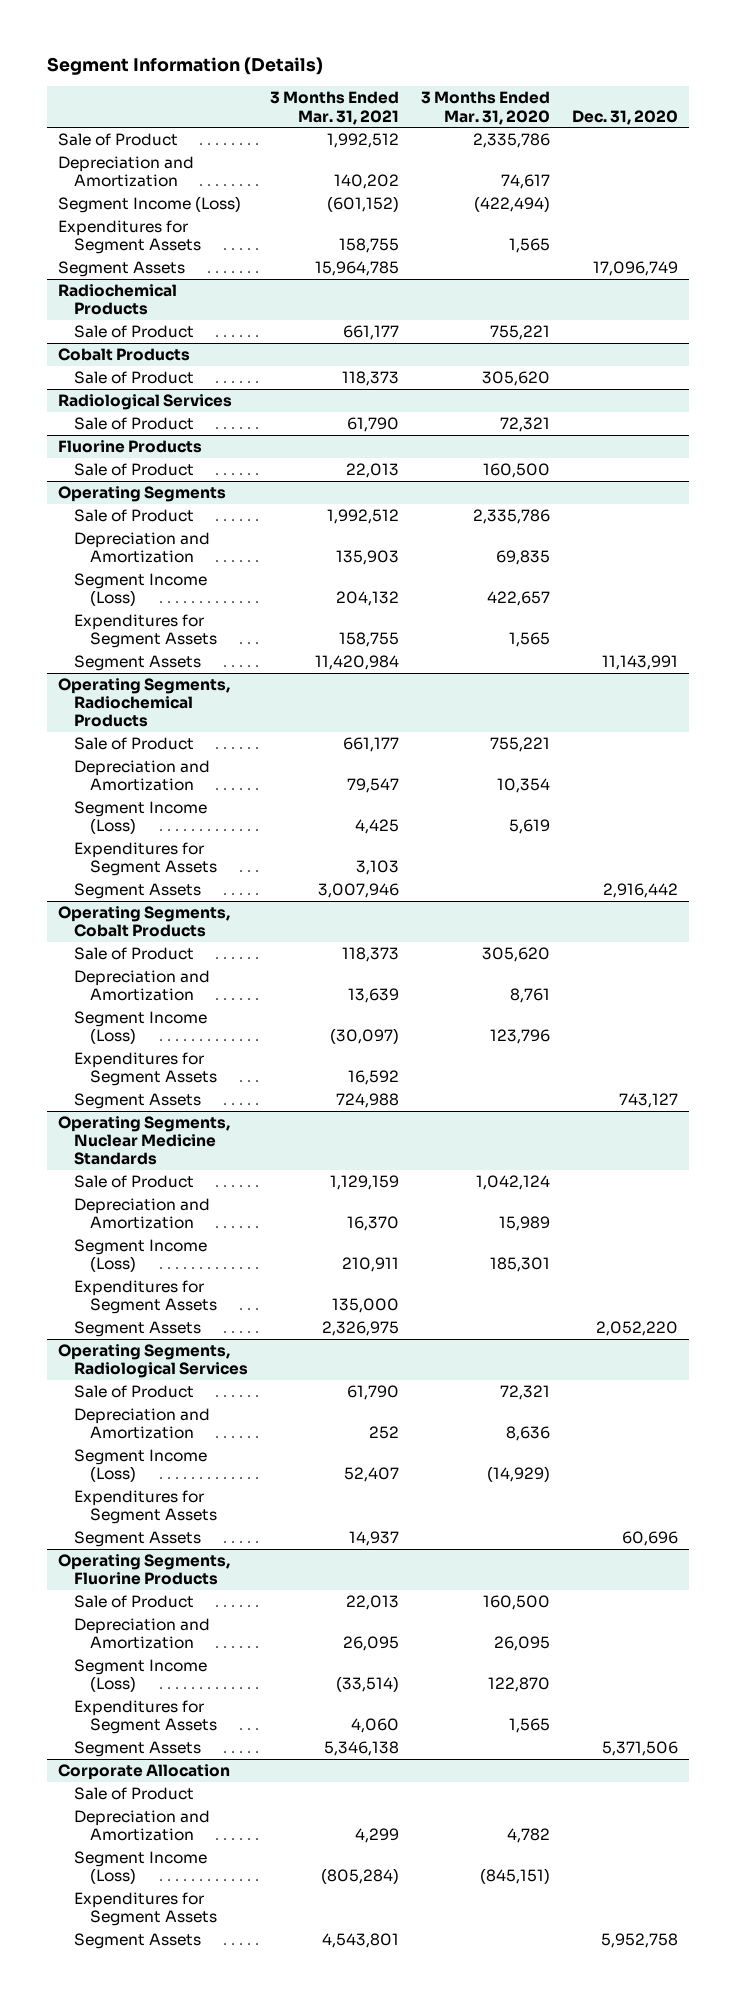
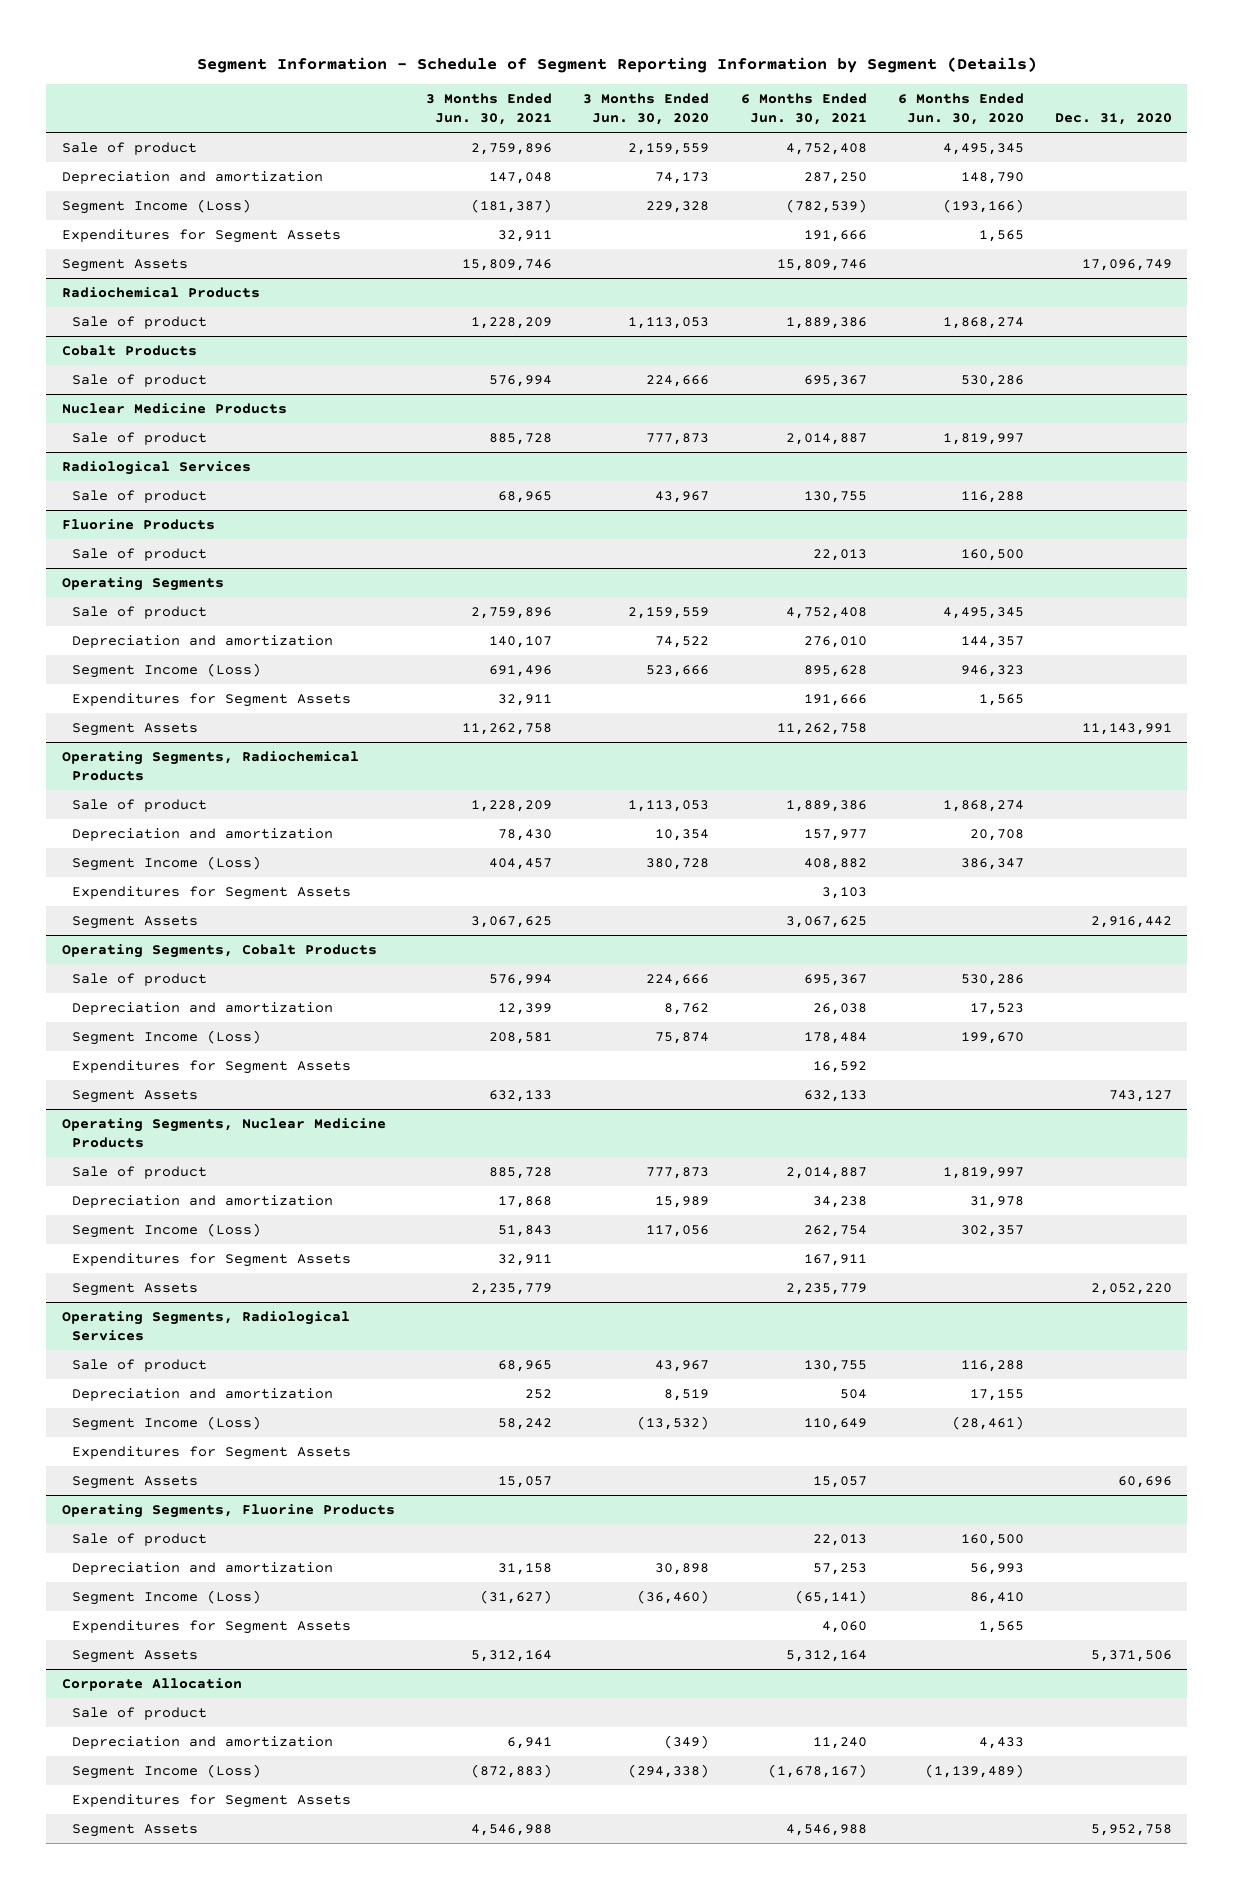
[47,56,324,75] Segment Information (Details) -> [196,57,1037,74] Segment Information - Schedule of Segment Reporting Information by Segment (Details)
[270,91,400,125] 3 Months Ended Mar. 31, 2021 -> none
[421,91,551,125] 3 Months Ended Mar. 31, 2020 -> none
none -> [426,93,553,125] 3 Months Ended Jun. 30, 2021
none -> [583,93,710,125] 3 Months Ended Jun. 30, 2020
none -> [740,93,867,125] 6 Months Ended Jun. 30, 2021
none -> [897,93,1024,125] 6 Months Ended Jun. 30, 2020
[58,132,179,146] Sale of Product -> [61,141,197,155] Sale of product
[58,155,195,188] Depreciation and Amortization -> [61,170,323,184] Depreciation and amortization
[74,324,195,338] Sale of Product -> [72,315,208,329] Sale of product
[74,370,195,384] Sale of Product -> [72,373,208,387] Sale of product
none -> [61,402,287,414] Nuclear Medicine Products
none -> [72,431,208,445] Sale of product
[74,416,195,430] Sale of Product -> [72,489,208,503] Sale of product
[74,462,195,476] Sale of Product -> [72,547,208,561] Sale of product
[74,508,195,522] Sale of Product -> [72,605,208,619] Sale of product
[74,531,211,564] Depreciation and Amortization -> [72,634,334,648] Depreciation and amortization
[74,736,195,750] Sale of Product -> [72,798,208,812] Sale of product
[74,759,211,792] Depreciation and Amortization -> [72,827,334,841] Depreciation and amortization
[74,946,195,960] Sale of Product -> [72,972,208,986] Sale of product
[74,969,211,1002] Depreciation and Amortization -> [72,1001,334,1015] Depreciation and amortization
[58,1115,231,1166] Operating Segments, Nuclear Medicine Standards -> [61,1117,386,1148] Operating Segments, Nuclear Medicine Products
[74,1174,195,1188] Sale of Product -> [72,1165,208,1179] Sale of product
[74,1197,211,1230] Depreciation and Amortization -> [72,1194,334,1208] Depreciation and amortization
[74,1384,195,1398] Sale of Product -> [72,1358,208,1372] Sale of product
[74,1407,211,1440] Depreciation and Amortization -> [72,1387,334,1401] Depreciation and amortization
[74,1594,195,1608] Sale of Product -> [72,1532,208,1546] Sale of product
[74,1617,211,1650] Depreciation and Amortization -> [72,1561,334,1575] Depreciation and amortization
[74,1786,195,1800] Sale of Product -> [72,1706,208,1720] Sale of product
[74,1809,211,1842] Depreciation and Amortization -> [72,1735,334,1749] Depreciation and amortization

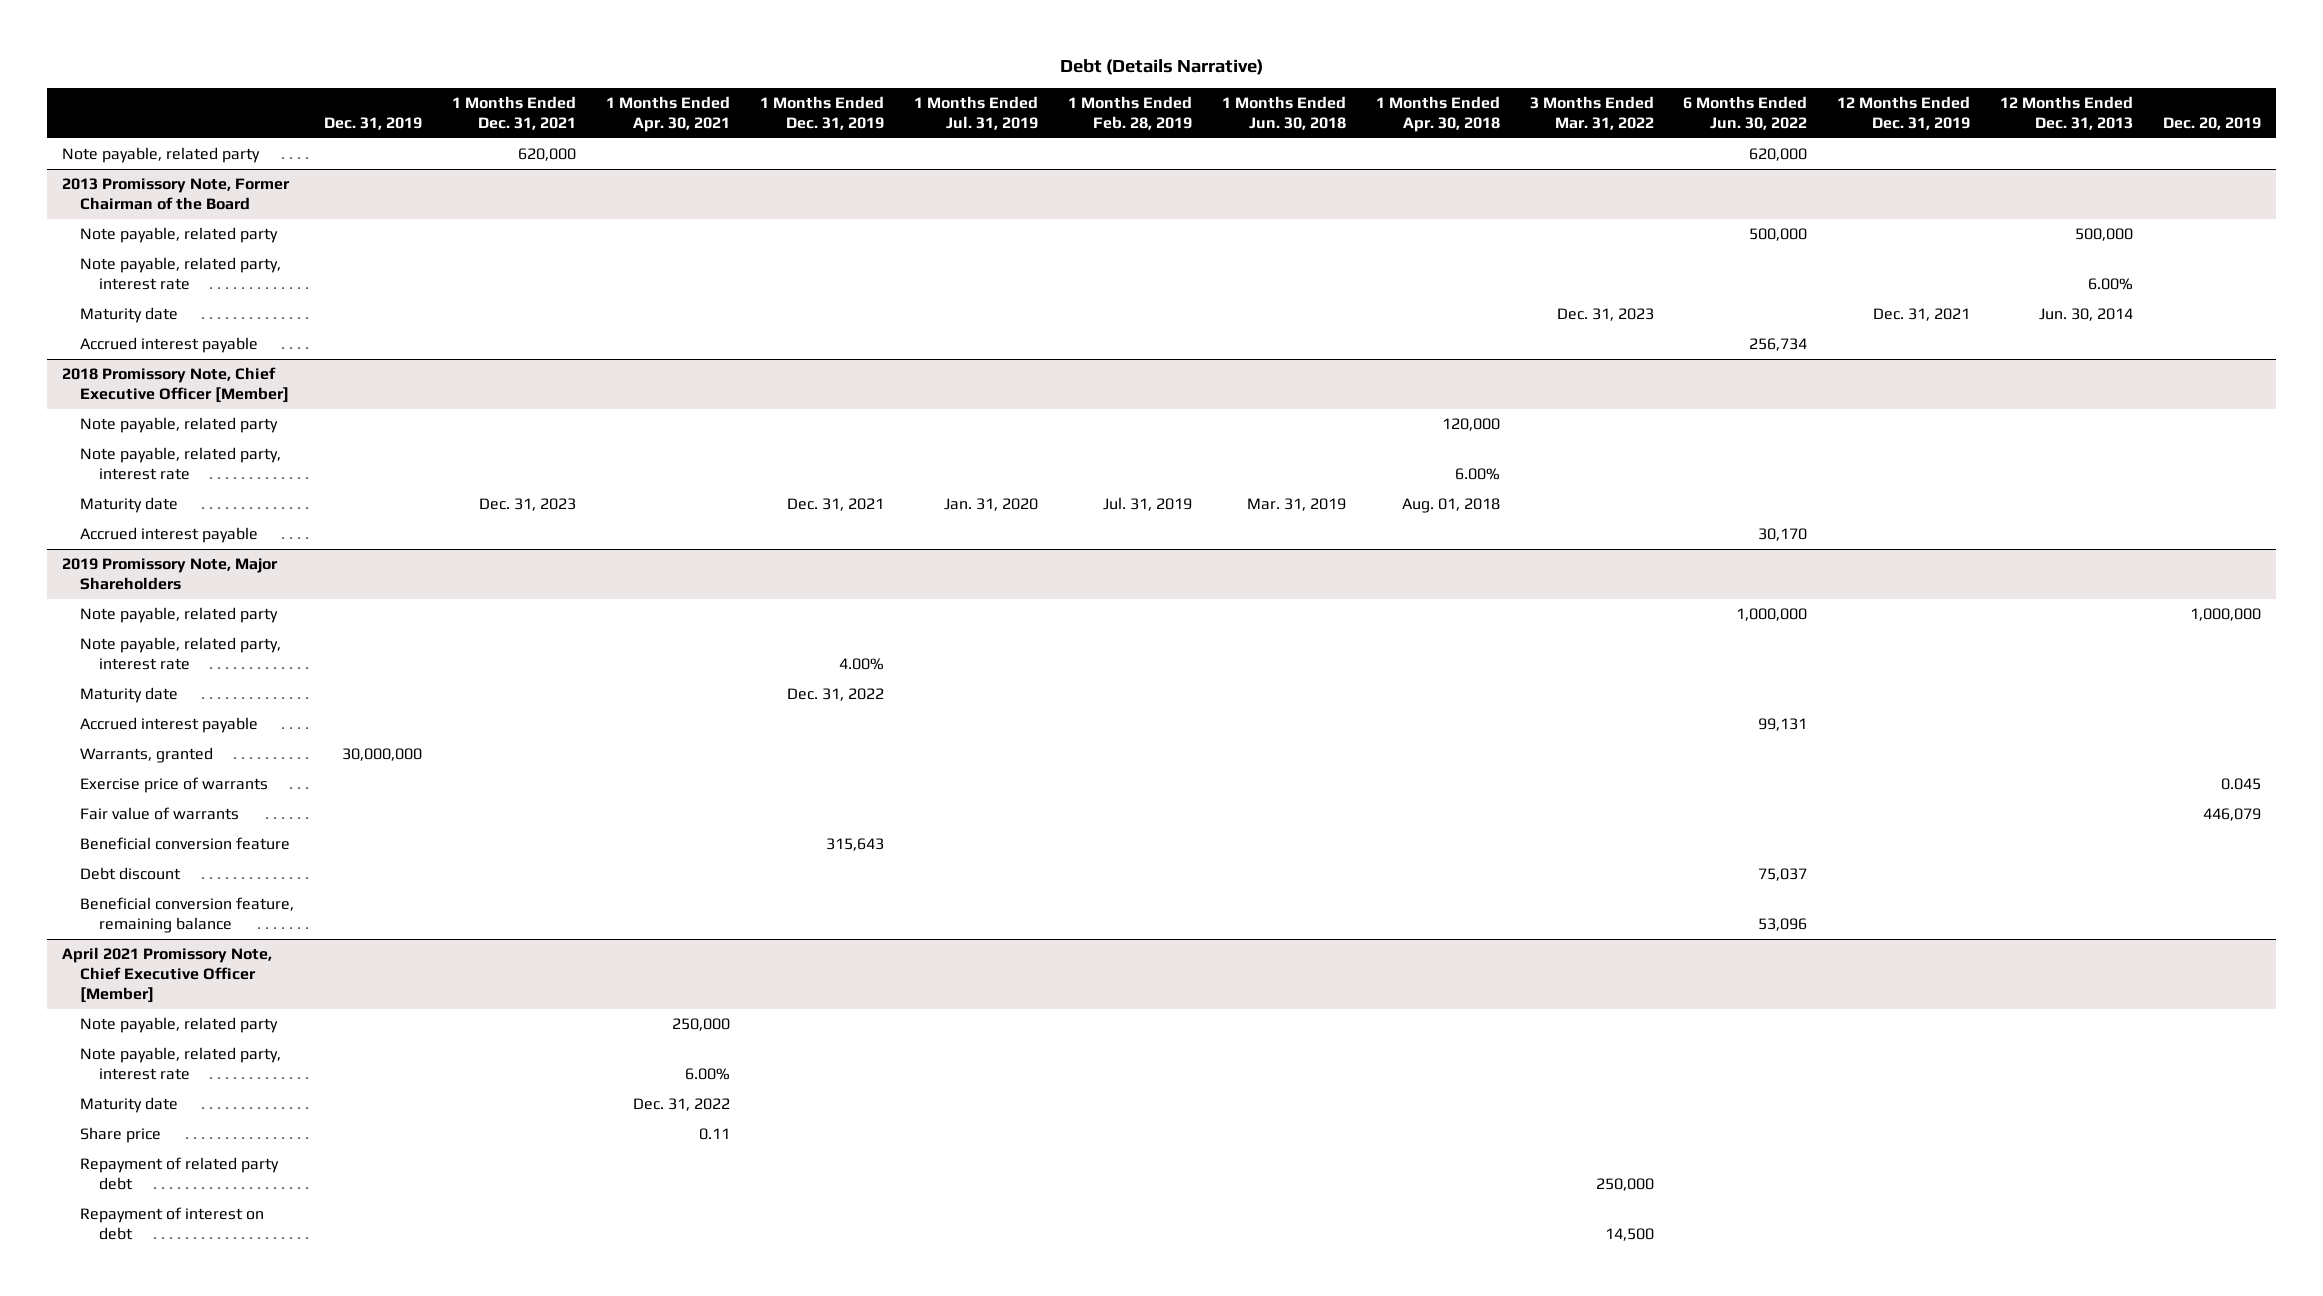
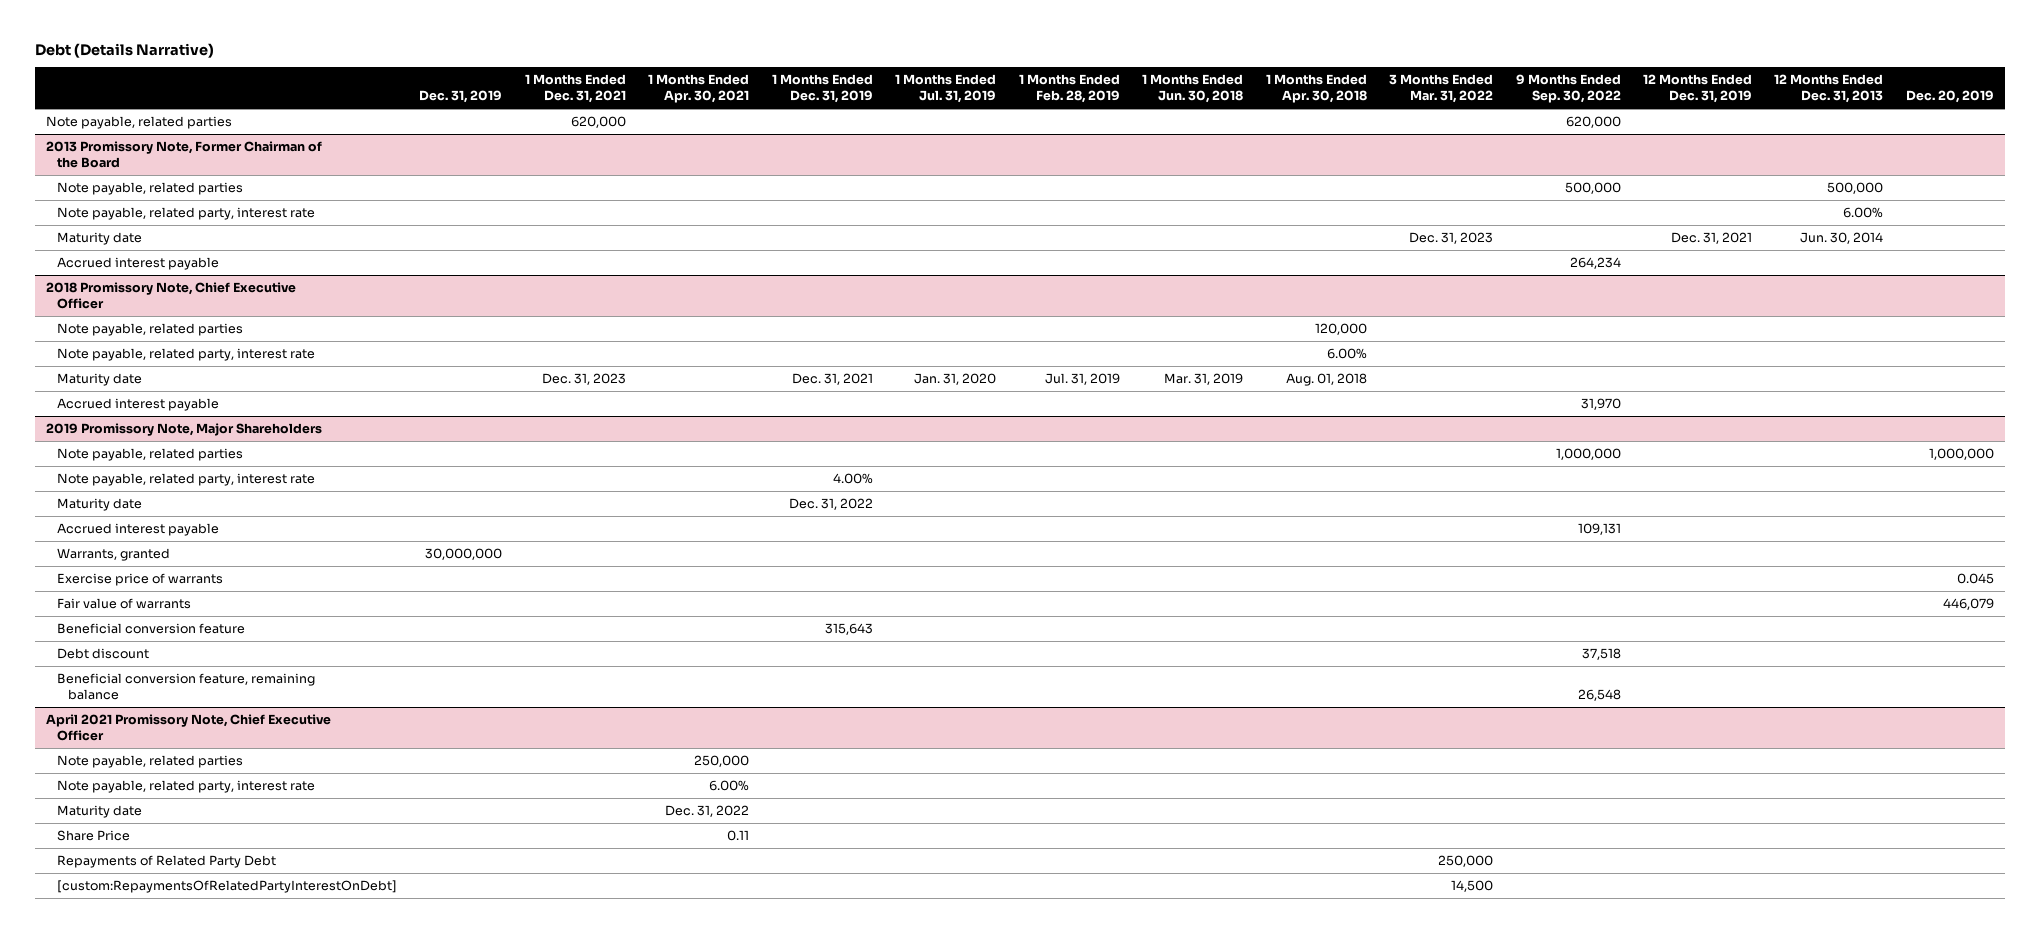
[1683,95,1808,131] 6 Months Ended Jun. 30, 2022 -> none
none -> [1515,74,1621,104] 9 Months Ended Sep. 30, 2022
[61,147,260,164] Note payable, related party -> [46,116,233,130] Note payable, related parties
[80,227,279,244] Note payable, related party -> [56,182,243,196] Note payable, related parties
[61,367,290,404] 2018 Promissory Note, Chief Executive Officer [Member] -> [46,282,297,310] 2018 Promissory Note, Chief Executive Officer
[80,417,279,434] Note payable, related party -> [56,323,243,337] Note payable, related parties
[80,607,279,624] Note payable, related party -> [56,448,243,462] Note payable, related parties
[61,947,272,1004] April 2021 Promissory Note, Chief Executive Officer [Member] -> [46,714,332,742] April 2021 Promissory Note, Chief Executive Officer
[80,1017,279,1034] Note payable, related party -> [56,755,243,769] Note payable, related parties
[80,1127,162,1144] Share price -> [56,830,130,842] Share Price
[80,1157,280,1191] Repayment of related party debt -> [56,855,276,869] Repayments of Related Party Debt
[80,1207,265,1241] Repayment of interest on debt -> [56,880,397,894] [custom:RepaymentsOfRelatedPartyInterestOnDebt]

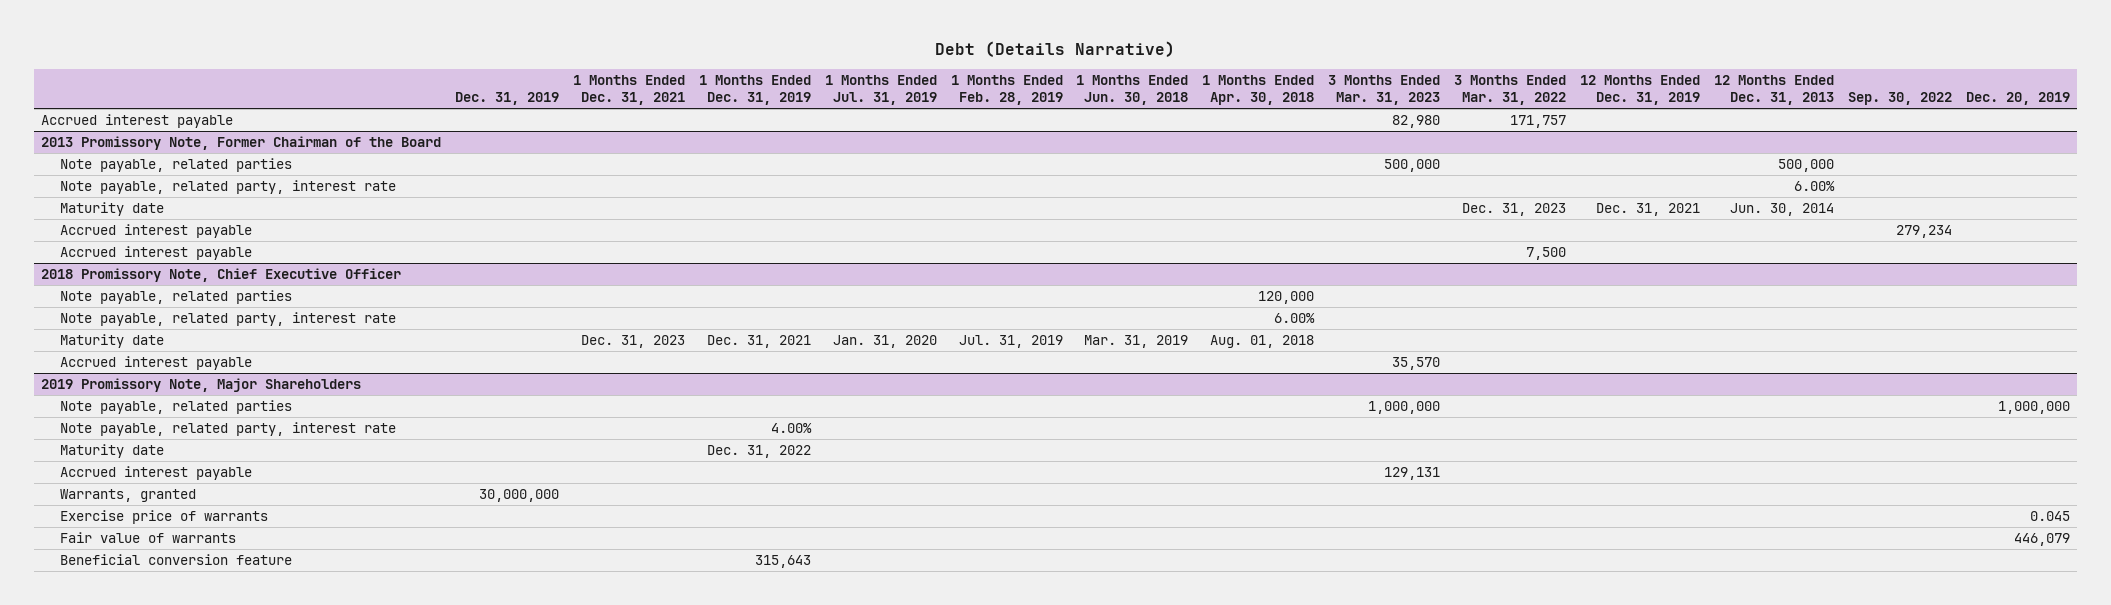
[648,74,750,104] 1 Months Ended Apr. 30, 2021 -> none
[1515,74,1621,104] 9 Months Ended Sep. 30, 2022 -> none
none -> [1328,74,1441,106] 3 Months Ended Mar. 31, 2023
none -> [1847,92,1952,106] Sep. 30, 2022
[46,116,233,130] Note payable, related parties -> none
none -> [40,114,233,129] Accrued interest payable
none -> [60,246,253,261] Accrued interest payable
[56,648,149,660] Debt discount -> none
[56,673,315,701] Beneficial conversion feature, remaining balance -> none
[46,714,332,742] April 2021 Promissory Note, Chief Executive Officer -> none
[56,755,243,769] Note payable, related parties -> none
[56,780,315,794] Note payable, related party, interest rate -> none
[56,805,142,819] Maturity date -> none
[56,830,130,842] Share Price -> none
[56,855,276,869] Repayments of Related Party Debt -> none
[56,880,397,894] [custom:RepaymentsOfRelatedPartyInterestOnDebt] -> none

